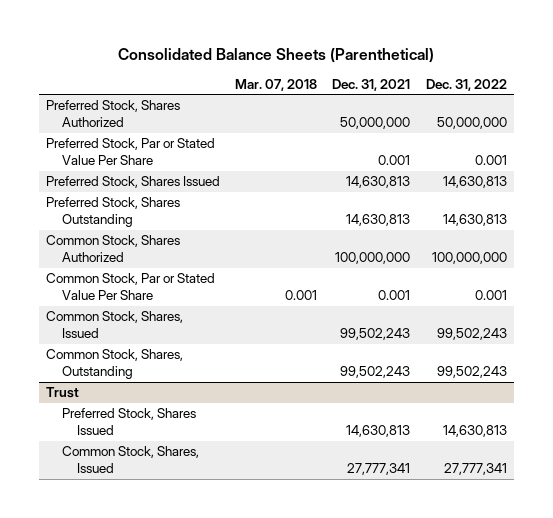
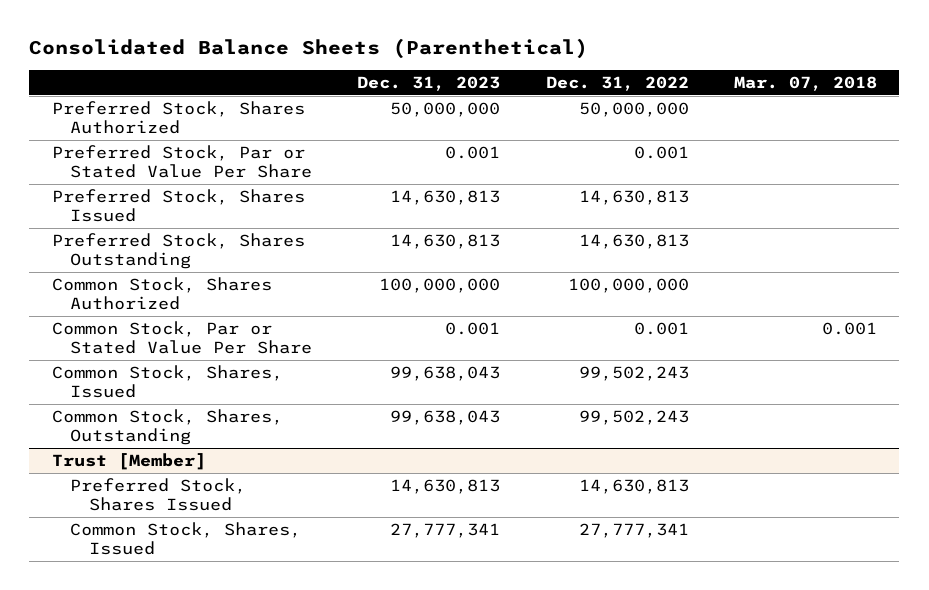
[332,78,411,91] Dec. 31, 2021 -> none
none -> [357,76,501,92] Dec. 31, 2023
[46,387,80,399] Trust -> [51,452,206,470] Trust [Member]

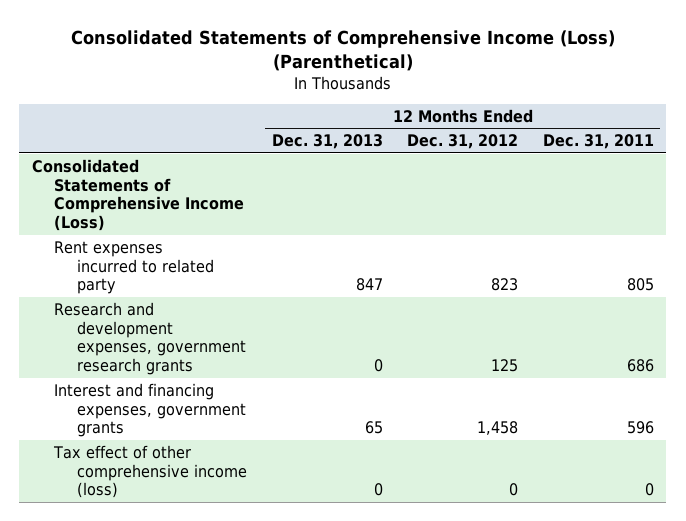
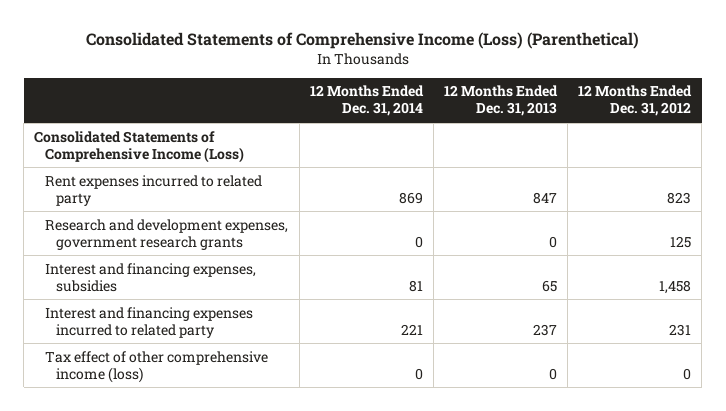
[543,134,655,150] Dec. 31, 2011 -> none
none -> [309,85,424,117] 12 Months Ended Dec. 31, 2014
[54,382,246,438] Interest and financing expenses, government grants -> [45,262,257,292] Interest and financing expenses, subsidies
none -> [45,306,254,338] Interest and financing expenses incurred to related party

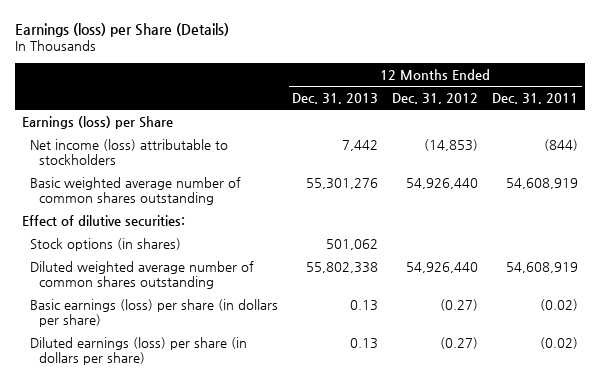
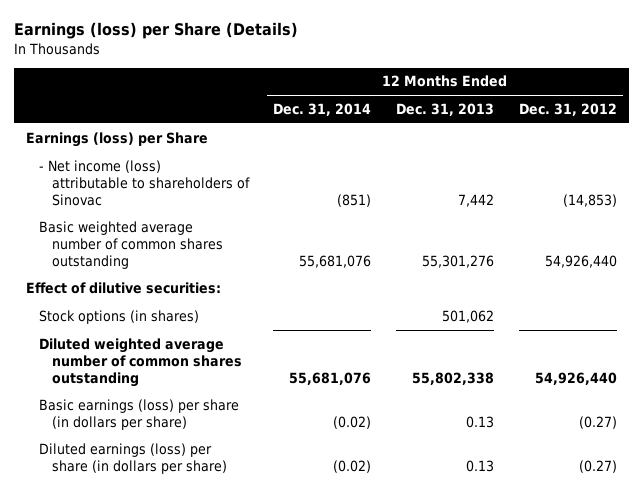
[492,92,579,104] Dec. 31, 2011 -> none
none -> [273,103,372,117] Dec. 31, 2014
[30,138,229,165] Net income (loss) attributable to stockholders -> [38,159,250,206] - Net income (loss) attributable to shareholders of Sinovac

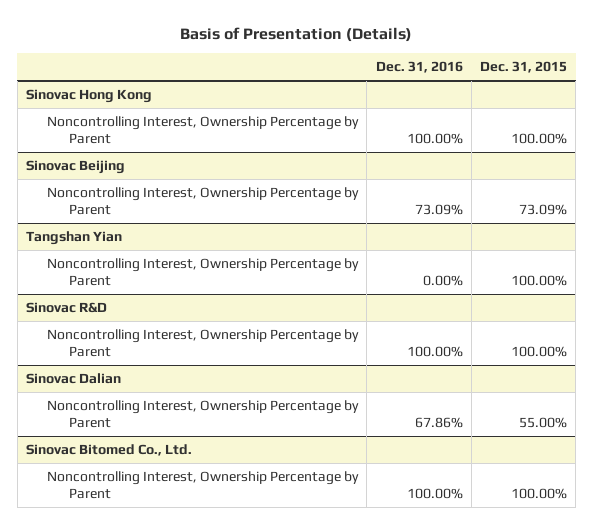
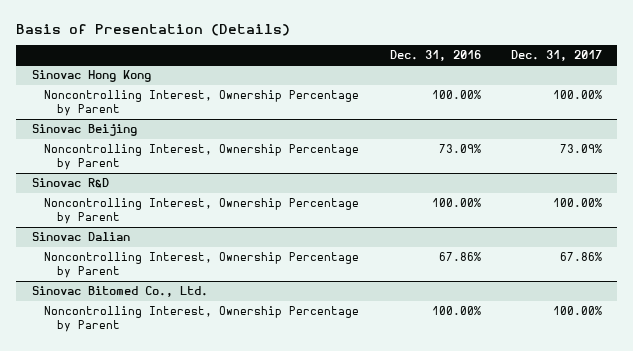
[479,61,567,74] Dec. 31, 2015 -> none
none -> [510,49,602,61] Dec. 31, 2017
[25,231,122,246] Tangshan Yian -> none
[47,258,360,286] Noncontrolling Interest, Ownership Percentage by Parent -> none

